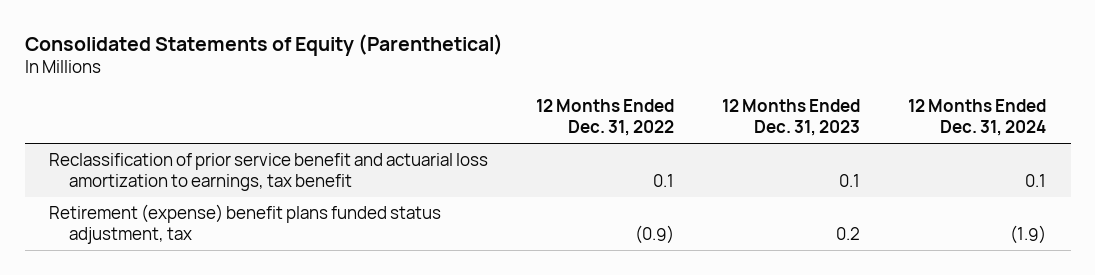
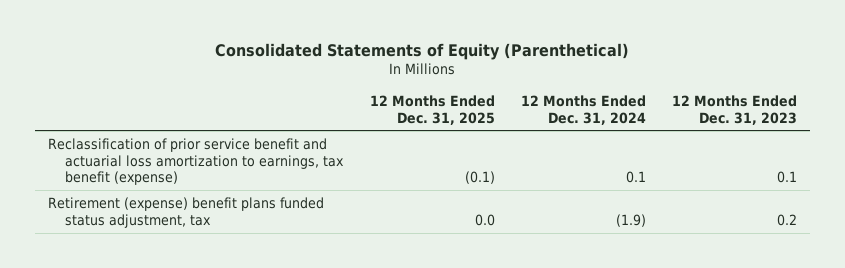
[535,99,674,137] 12 Months Ended Dec. 31, 2022 -> none
none -> [369,94,495,125] 12 Months Ended Dec. 31, 2025
[48,153,488,192] Reclassification of prior service benefit and actuarial loss amortization to earnings, tax benefit -> [47,137,345,186] Reclassification of prior service benefit and actuarial loss amortization to earnings, tax benefit (expense)

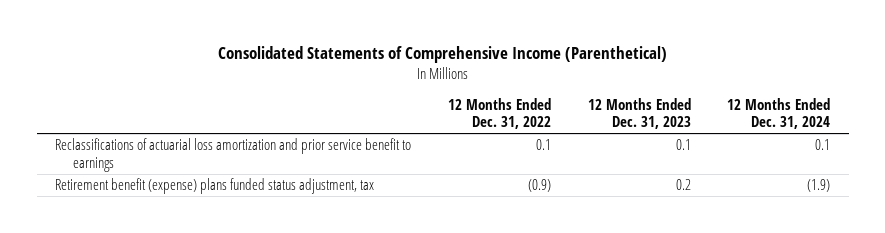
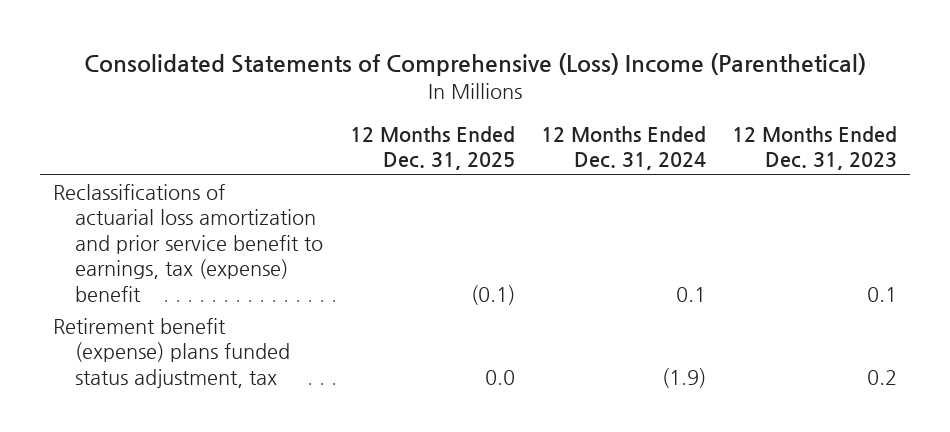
[217,46,667,64] Consolidated Statements of Comprehensive Income (Parenthetical) -> [84,53,867,77] Consolidated Statements of Comprehensive (Loss) Income (Parenthetical)
[447,97,551,130] 12 Months Ended Dec. 31, 2022 -> none
none -> [349,125,515,171] 12 Months Ended Dec. 31, 2025
[55,138,412,172] Reclassifications of actuarial loss amortization and prior service benefit to earnings -> [53,183,324,302] Reclassifications of actuarial loss amortization and prior service benefit to earnings, tax (expense) benefit

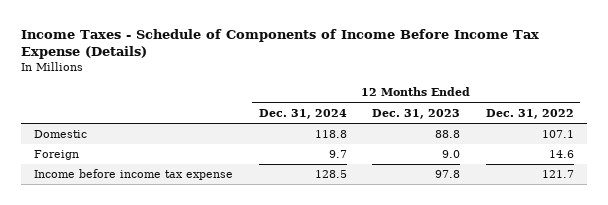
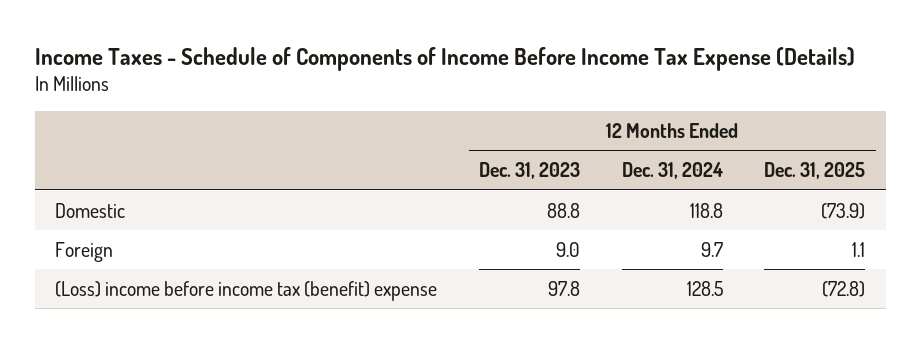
[485,108,574,119] Dec. 31, 2022 -> none
none -> [764,162,866,180] Dec. 31, 2025
[34,169,234,181] Income before income tax expense -> [55,280,438,301] (Loss) income before income tax (benefit) expense

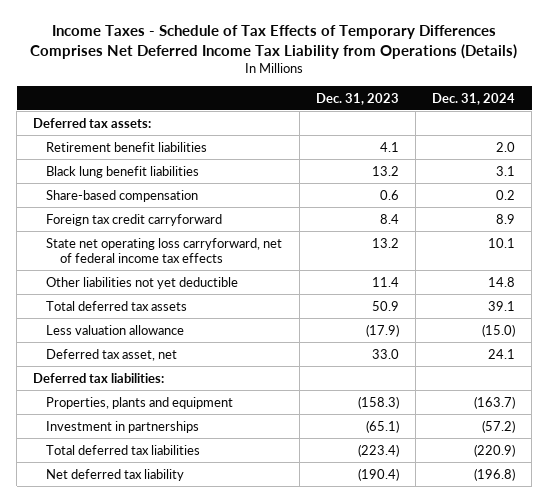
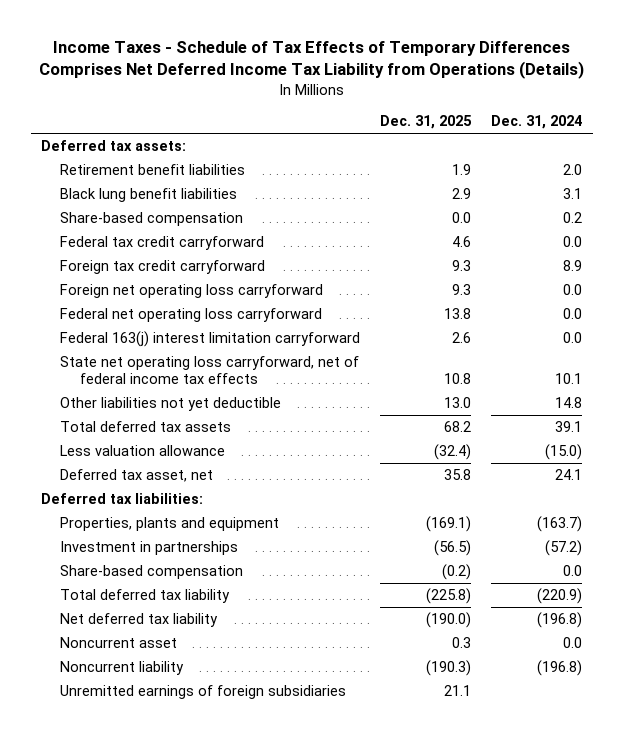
[315,92,399,105] Dec. 31, 2023 -> none
none -> [380,115,473,130] Dec. 31, 2025
none -> [60,236,265,251] Federal tax credit carryforward
none -> [60,284,324,299] Foreign net operating loss carryforward
none -> [60,308,323,323] Federal net operating loss carryforward
none -> [60,331,361,348] Federal 163(j) interest limitation carryforward
none -> [60,565,244,580] Share-based compensation
[46,444,201,455] Total deferred tax liabilities -> [60,589,231,604] Total deferred tax liability
none -> [60,637,178,649] Noncurrent asset
none -> [60,661,185,676] Noncurrent liability
none -> [60,685,347,700] Unremitted earnings of foreign subsidiaries

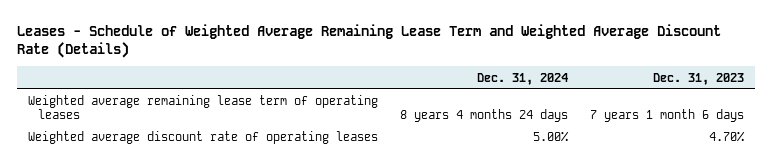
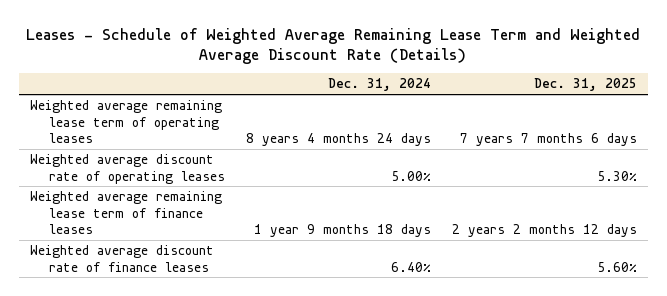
[652,72,744,85] Dec. 31, 2023 -> none
none -> [534,78,638,92] Dec. 31, 2025
none -> [29,190,222,235] Weighted average remaining lease term of finance leases
none -> [29,244,214,272] Weighted average discount rate of finance leases

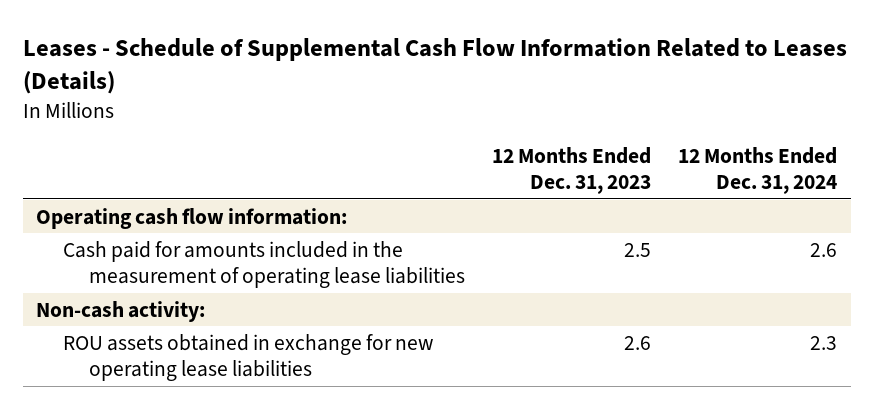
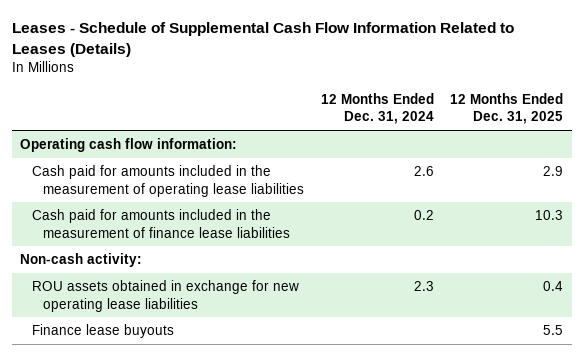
[492,146,652,195] 12 Months Ended Dec. 31, 2023 -> none
none -> [450,92,564,125] 12 Months Ended Dec. 31, 2025
none -> [31,209,291,238] Cash paid for amounts included in the measurement of finance lease liabilities
none -> [31,324,174,339] Finance lease buyouts

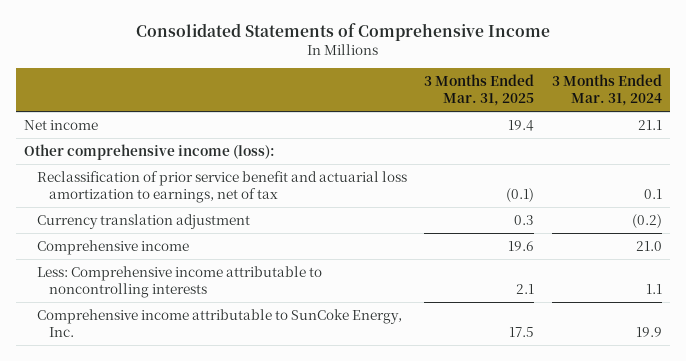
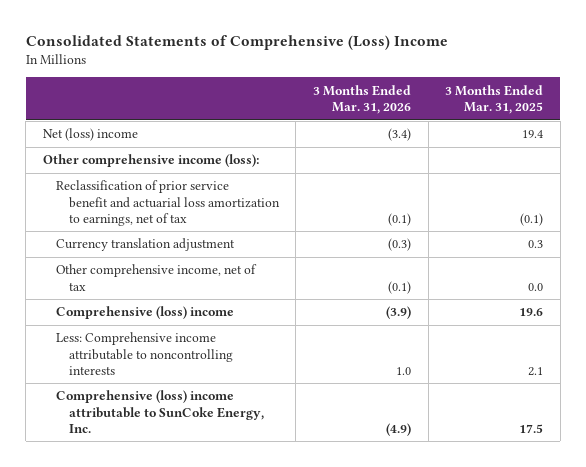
[135,22,550,41] Consolidated Statements of Comprehensive Income -> [25,35,448,51] Consolidated Statements of Comprehensive (Loss) Income
[551,74,662,107] 3 Months Ended Mar. 31, 2024 -> none
none -> [313,84,412,114] 3 Months Ended Mar. 31, 2026
[24,119,99,130] Net income -> [42,128,138,142] Net (loss) income
none -> [55,264,257,291] Other comprehensive income, net of tax
[36,239,189,255] Comprehensive income -> [55,306,234,320] Comprehensive (loss) income
[36,308,402,337] Comprehensive income attributable to SunCoke Energy, Inc. -> [55,390,264,433] Comprehensive (loss) income attributable to SunCoke Energy, Inc.

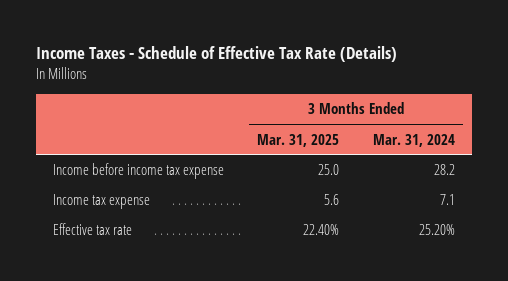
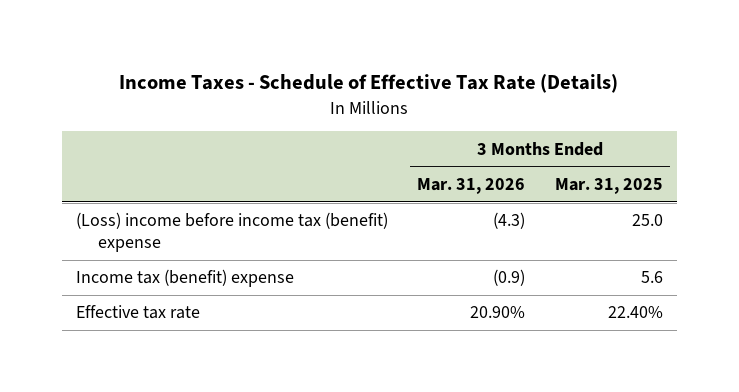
[372,133,455,147] Mar. 31, 2024 -> none
none -> [417,178,526,195] Mar. 31, 2026
[52,163,224,180] Income before income tax expense -> [76,212,389,253] (Loss) income before income tax (benefit) expense
[52,194,150,210] Income tax expense -> [76,269,295,288] Income tax (benefit) expense

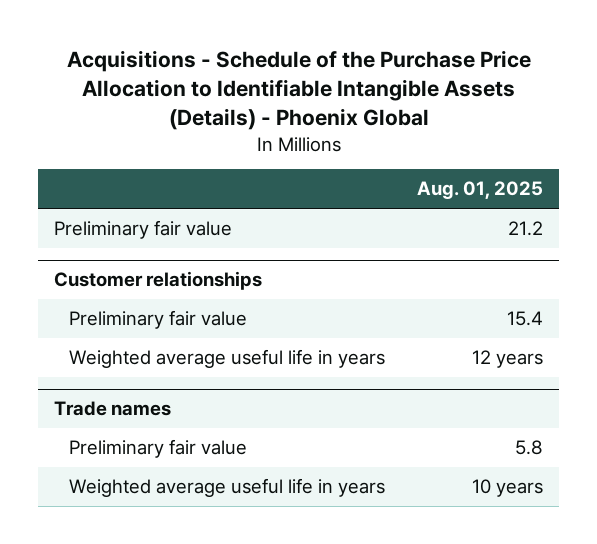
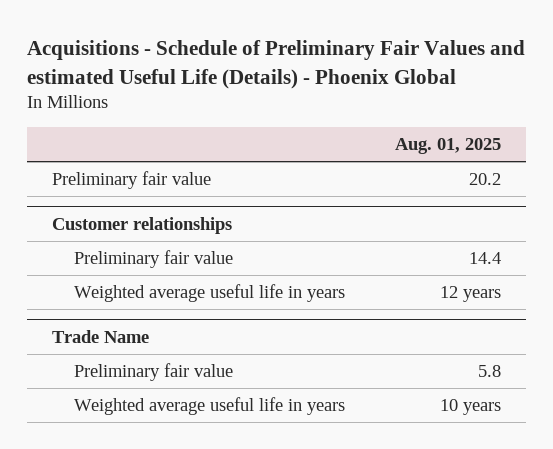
[66,49,531,131] Acquisitions - Schedule of the Purchase Price Allocation to Identifiable Intangible Assets (Details) - Phoenix Global -> [26,40,525,89] Acquisitions - Schedule of Preliminary Fair Values and estimated Useful Life (Details) - Phoenix Global
[508,221,544,237] 21.2 -> [468,173,501,186] 20.2
[507,311,544,327] 15.4 -> [468,252,501,265] 14.4
[53,401,171,417] Trade names -> [51,330,149,344] Trade Name

